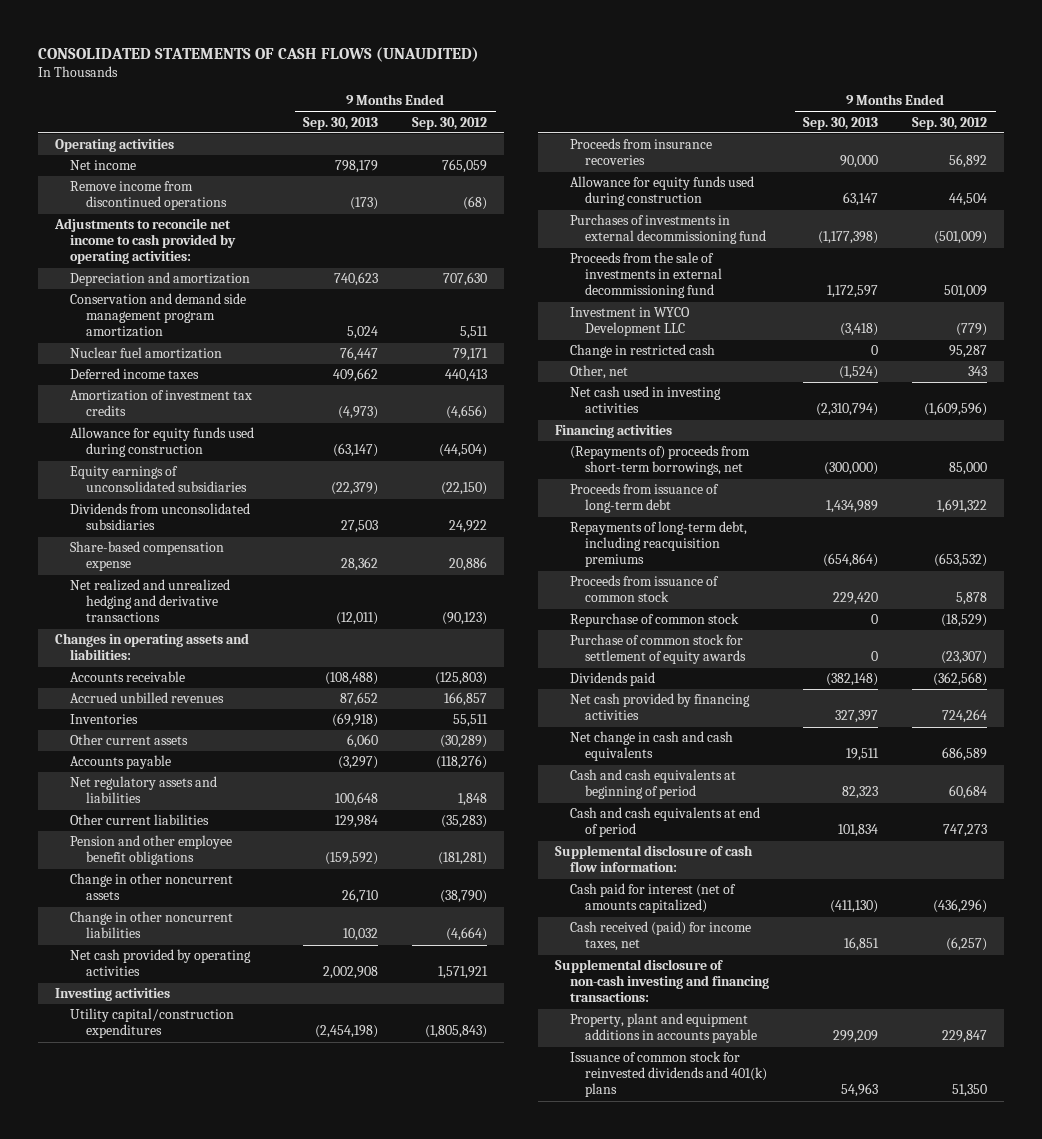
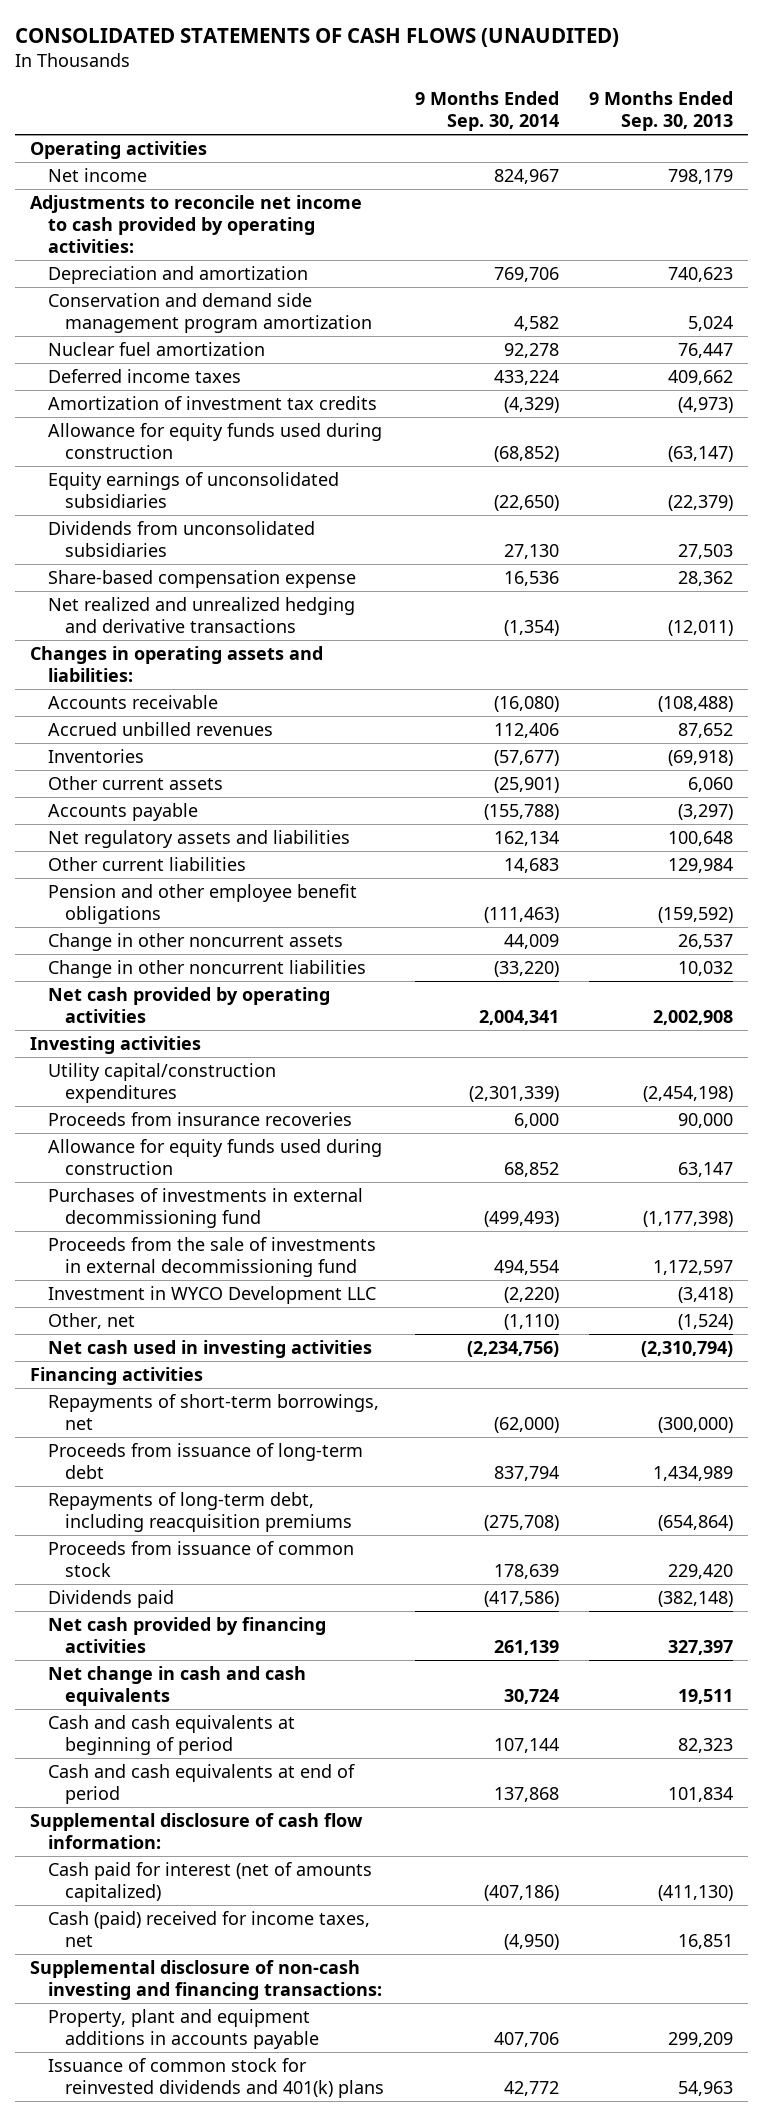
[412,116,488,130] Sep. 30, 2012 -> none
none -> [414,90,559,131] 9 Months Ended Sep. 30, 2014
[70,181,227,211] Remove income from discontinued operations -> none
[342,889,379,904] 26,710 -> [678,934,734,950] 26,537
[570,344,716,359] Change in restricted cash -> none
[570,445,751,476] (Repayments of) proceeds from short-term borrowings, net -> [47,1394,379,1431] Repayments of short-term borrowings, net
[570,613,740,628] Repurchase of common stock -> none
[570,634,747,665] Purchase of common stock for settlement of equity awards -> none
[570,921,752,952] Cash received (paid) for income taxes, net -> [47,1911,370,1948] Cash (paid) received for income taxes, net

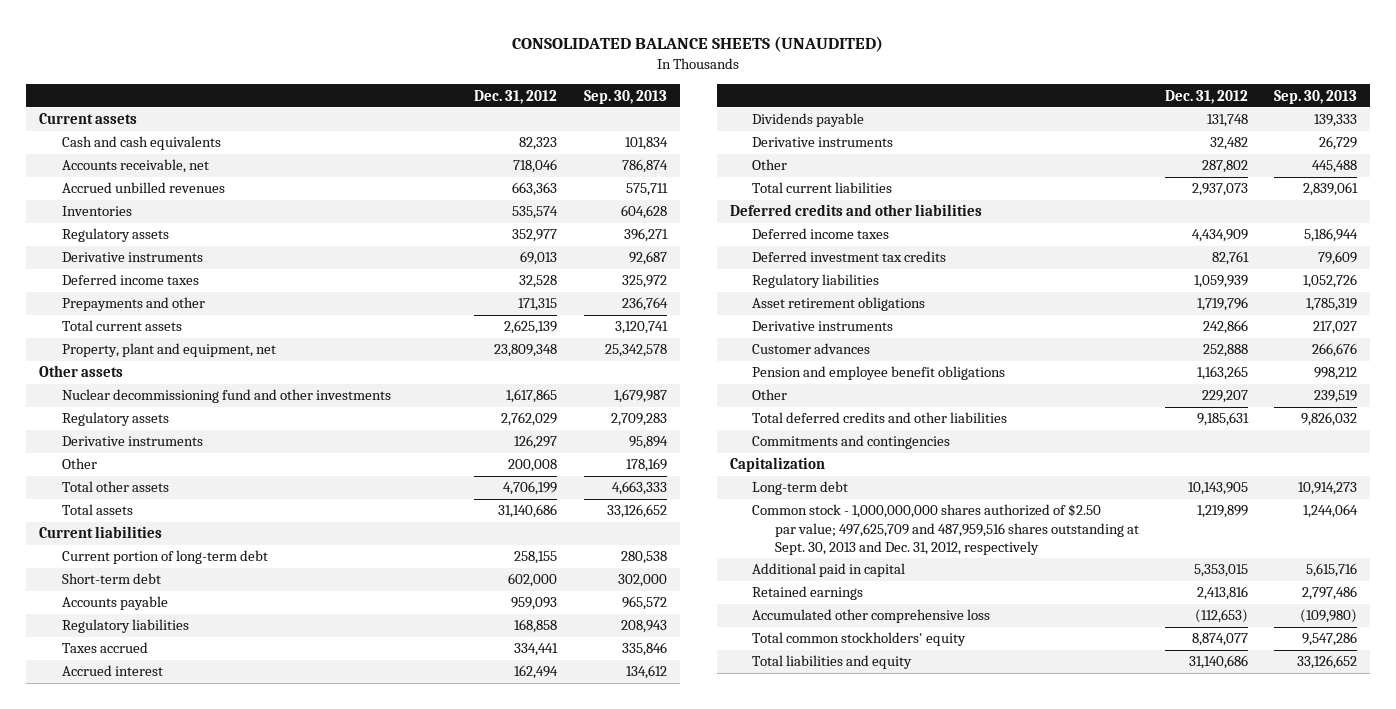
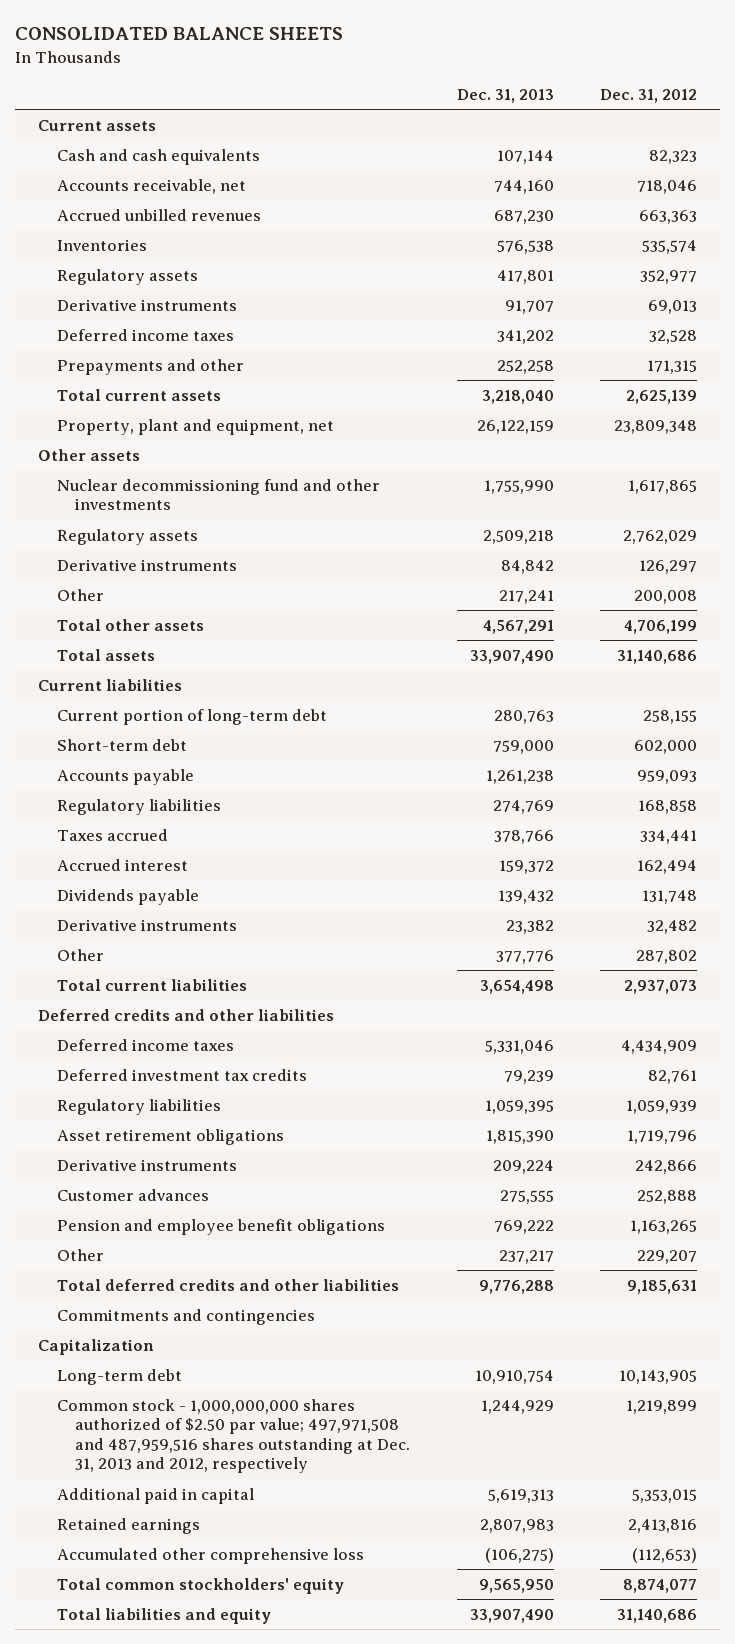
[512,36,884,53] CONSOLIDATED BALANCE SHEETS (UNAUDITED) -> [15,27,344,41] CONSOLIDATED BALANCE SHEETS
[583,89,667,104] Sep. 30, 2013 -> none
none -> [456,88,554,103] Dec. 31, 2013
[752,504,1139,556] Common stock - 1,000,000,000 shares authorized of $2.50 par value; 497,625,709 and 487,959,516 shares outstanding at Sept. 30, 2013 and Dec. 31, 2012, respectively -> [56,1398,411,1474] Common stock - 1,000,000,000 shares authorized of $2.50 par value; 497,971,508 and 487,959,516 shares outstanding at Dec. 31, 2013 and 2012, respectively

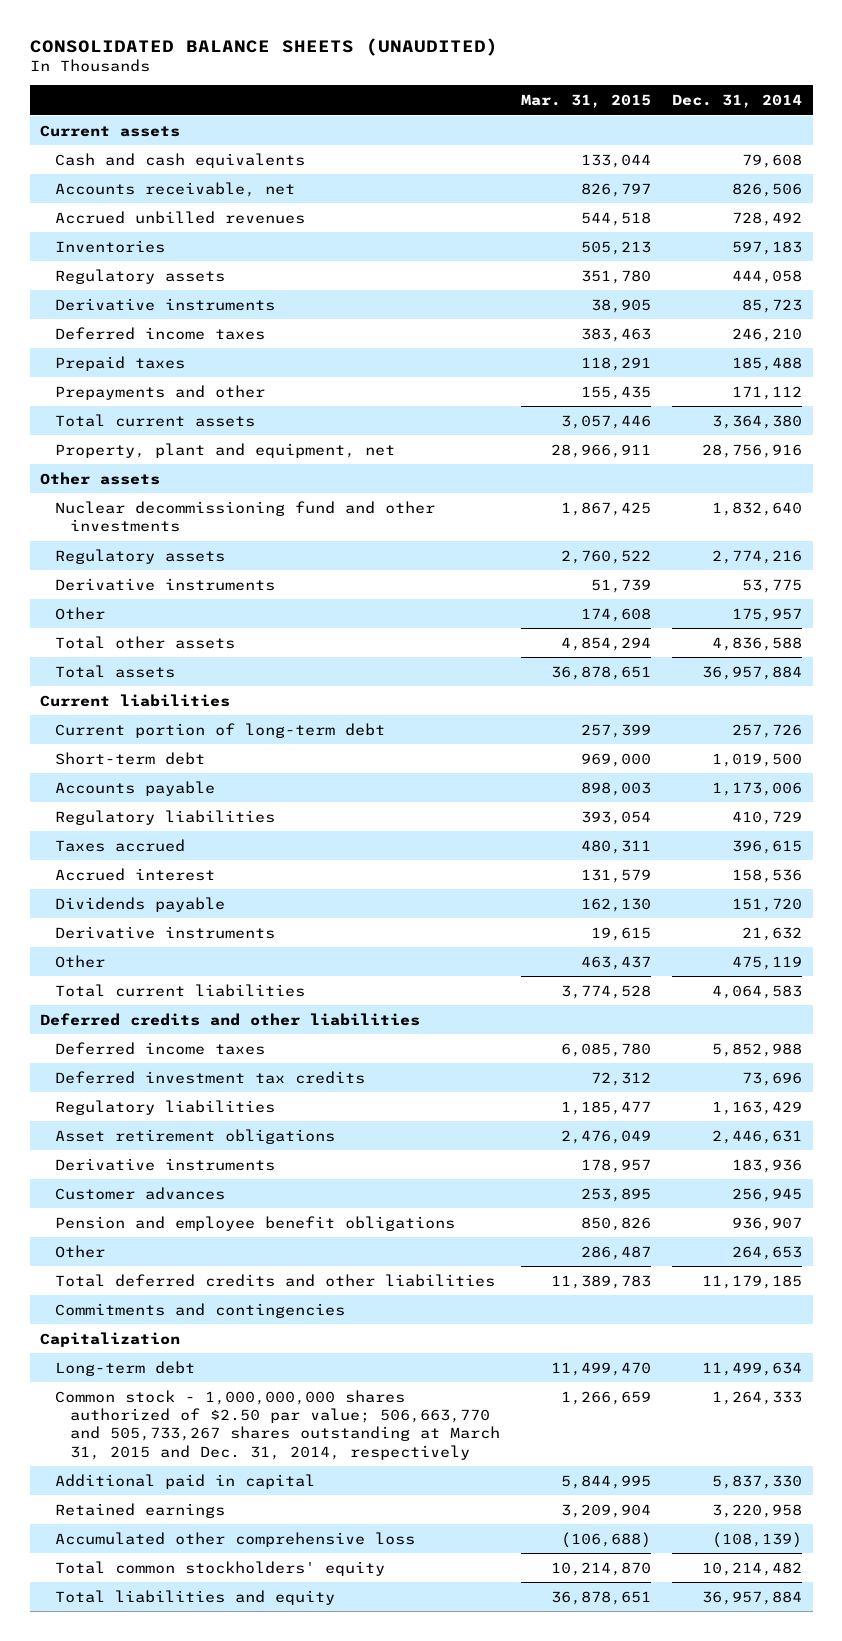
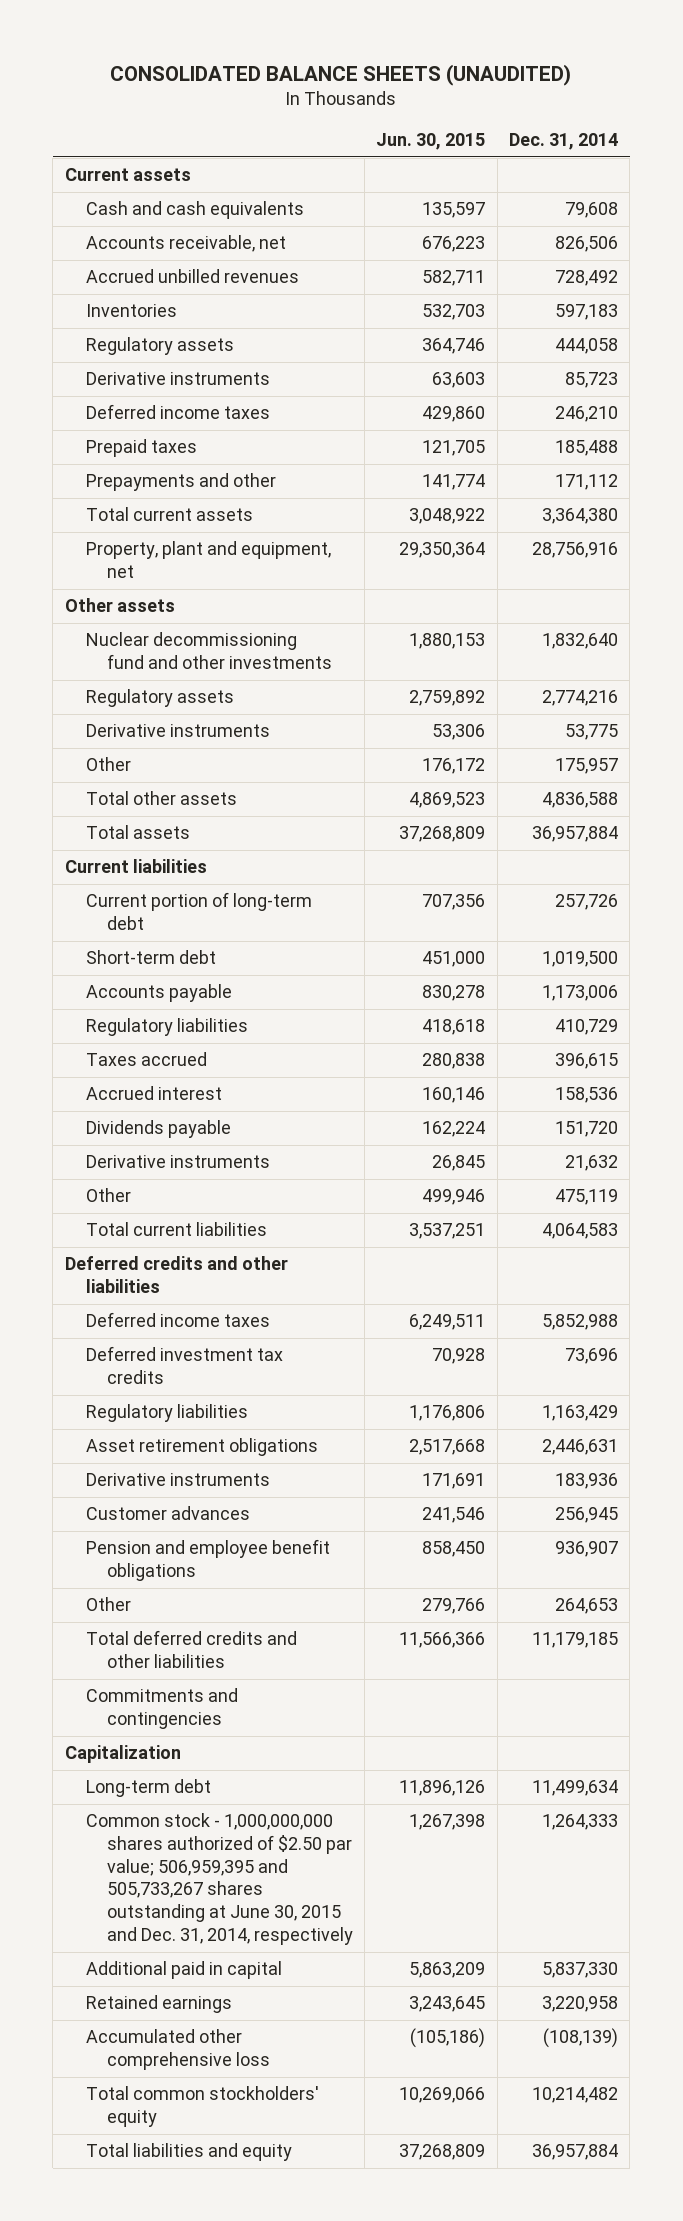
[521,94,652,109] Mar. 31, 2015 -> none
none -> [376,133,486,151] Jun. 30, 2015
[55,1389,500,1460] Common stock - 1,000,000,000 shares authorized of $2.50 par value; 506,663,770 and 505,733,267 shares outstanding at March 31, 2015 and Dec. 31, 2014, respectively -> [85,1813,353,1945] Common stock - 1,000,000,000 shares authorized of $2.50 par value; 506,959,395 and 505,733,267 shares outstanding at June 30, 2015 and Dec. 31, 2014, respectively

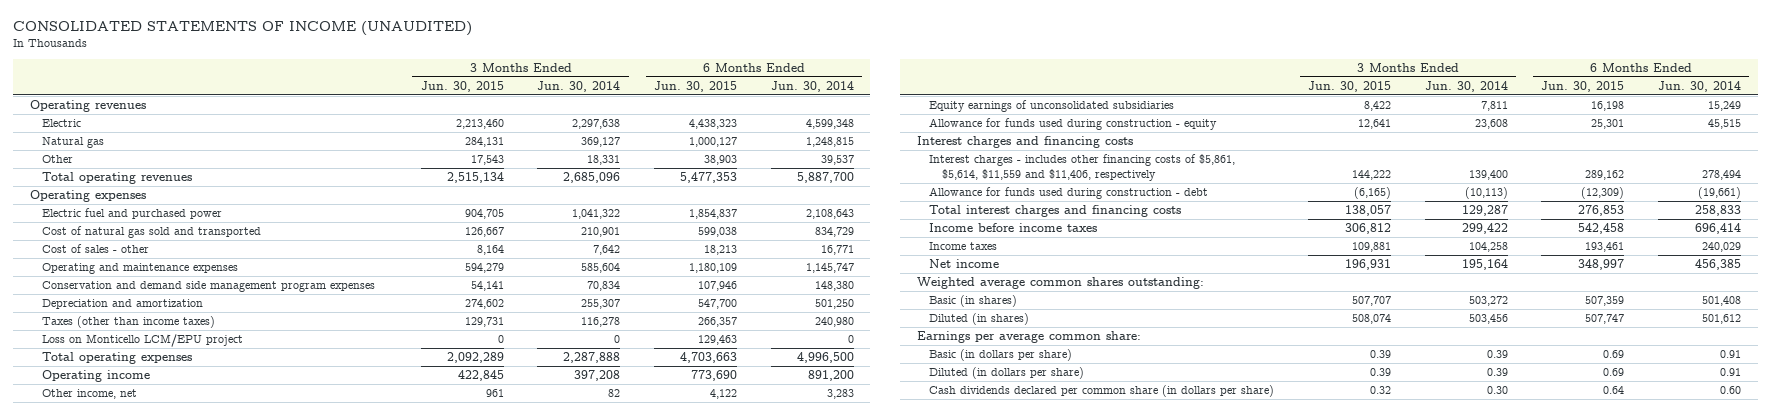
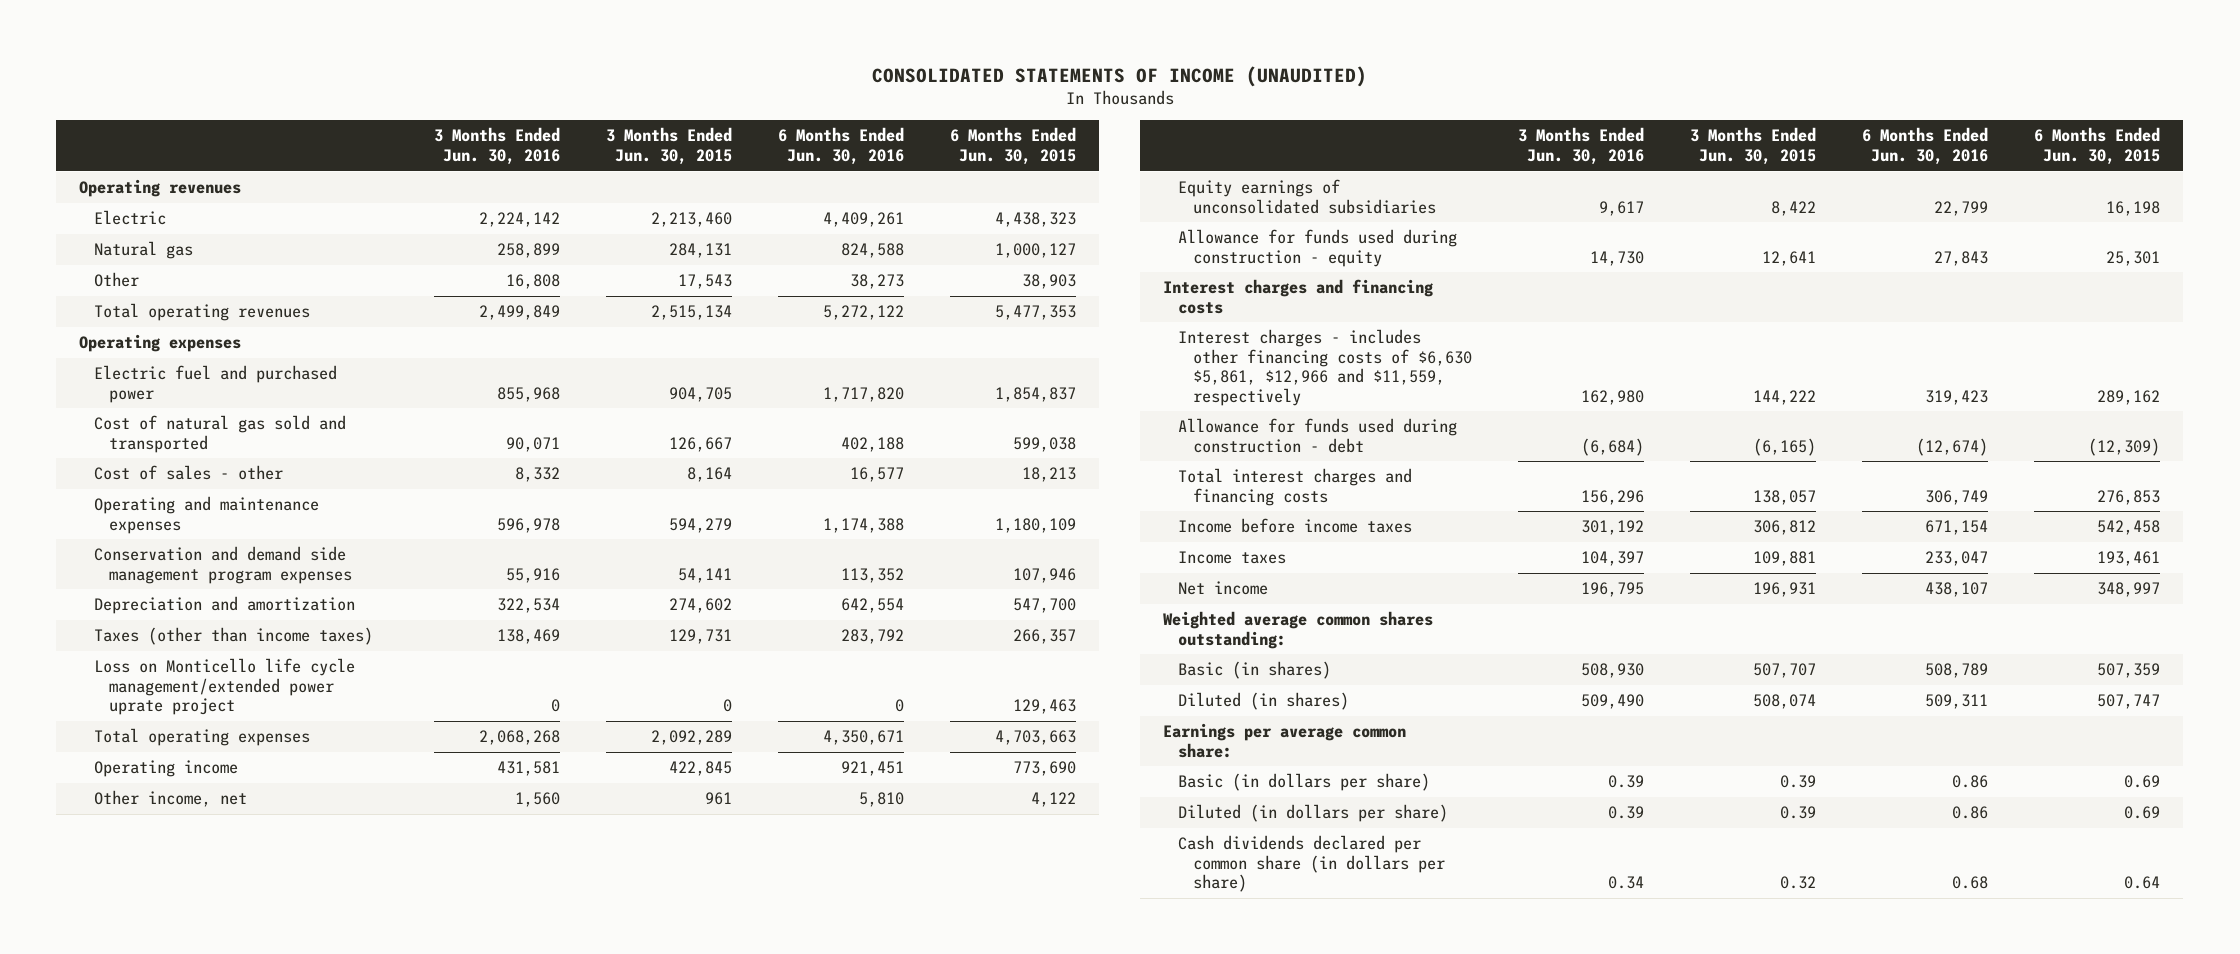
[537,80,621,92] Jun. 30, 2014 -> none
[770,80,854,92] Jun. 30, 2014 -> none
none -> [434,127,561,165] 3 Months Ended Jun. 30, 2016
none -> [778,127,905,165] 6 Months Ended Jun. 30, 2016
[42,334,244,348] Loss on Monticello LCM/EPU project -> [94,658,356,716] Loss on Monticello life cycle management/extended power uprate project
[929,154,1236,181] Interest charges - includes other financing costs of $5,861, $5,614, $11,559 and $11,406, respectively -> [1178,329,1473,406] Interest charges - includes other financing costs of $6,630 $5,861, $12,966 and $11,559, respectively

